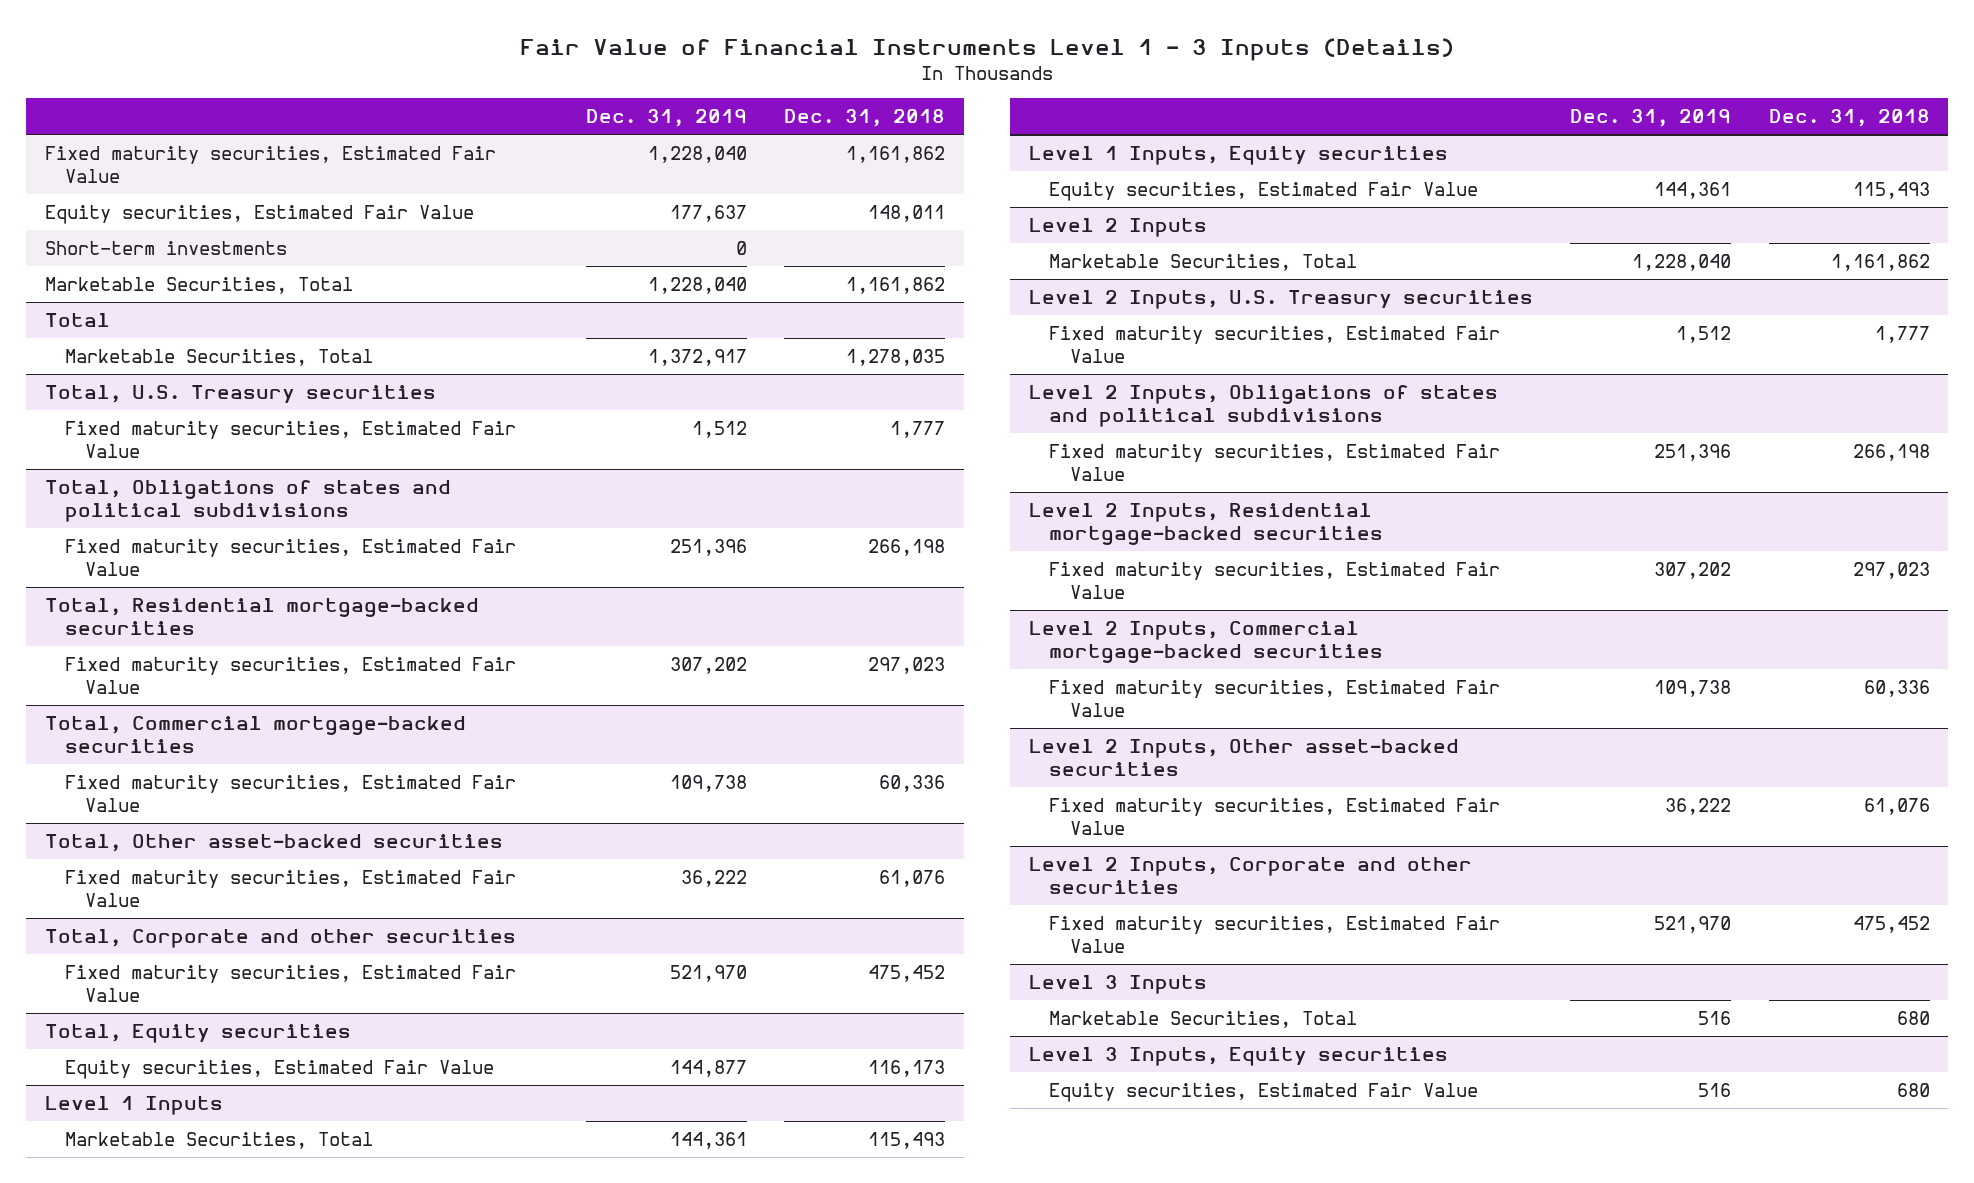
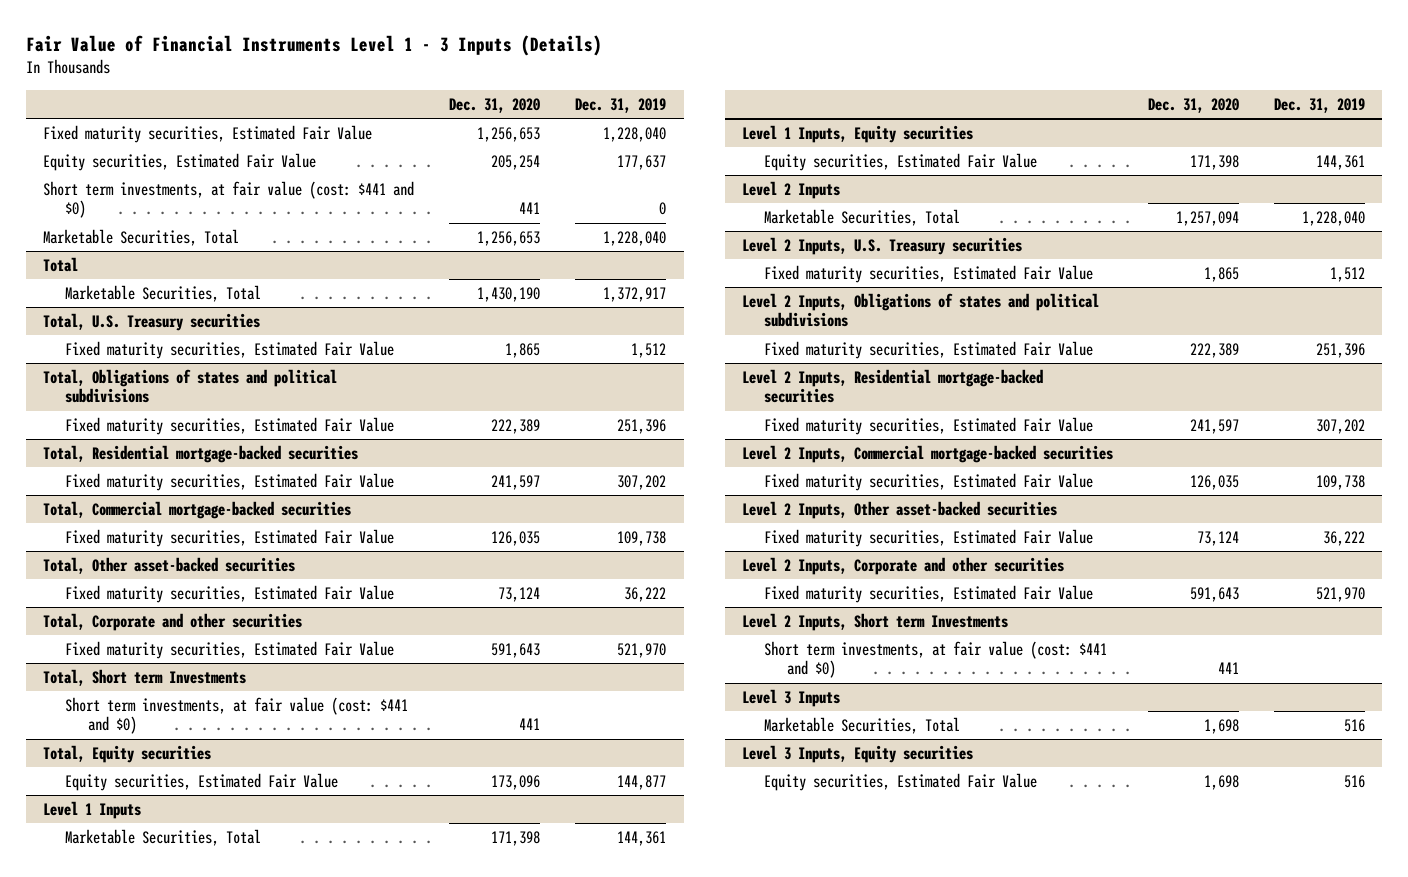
[784,109,946,128] Dec. 31, 2018 -> none
none -> [449,97,541,113] Dec. 31, 2020
[44,240,287,255] Short-term investments -> [43,180,415,219] Short term investments, at fair value (cost: $441 and $0)
none -> [43,668,247,686] Total, Short term Investments
none -> [65,696,409,735] Short term investments, at fair value (cost: $441 and $0)
none -> [742,612,1009,631] Level 2 Inputs, Short term Investments
none -> [764,640,1108,679] Short term investments, at fair value (cost: $441 and $0)

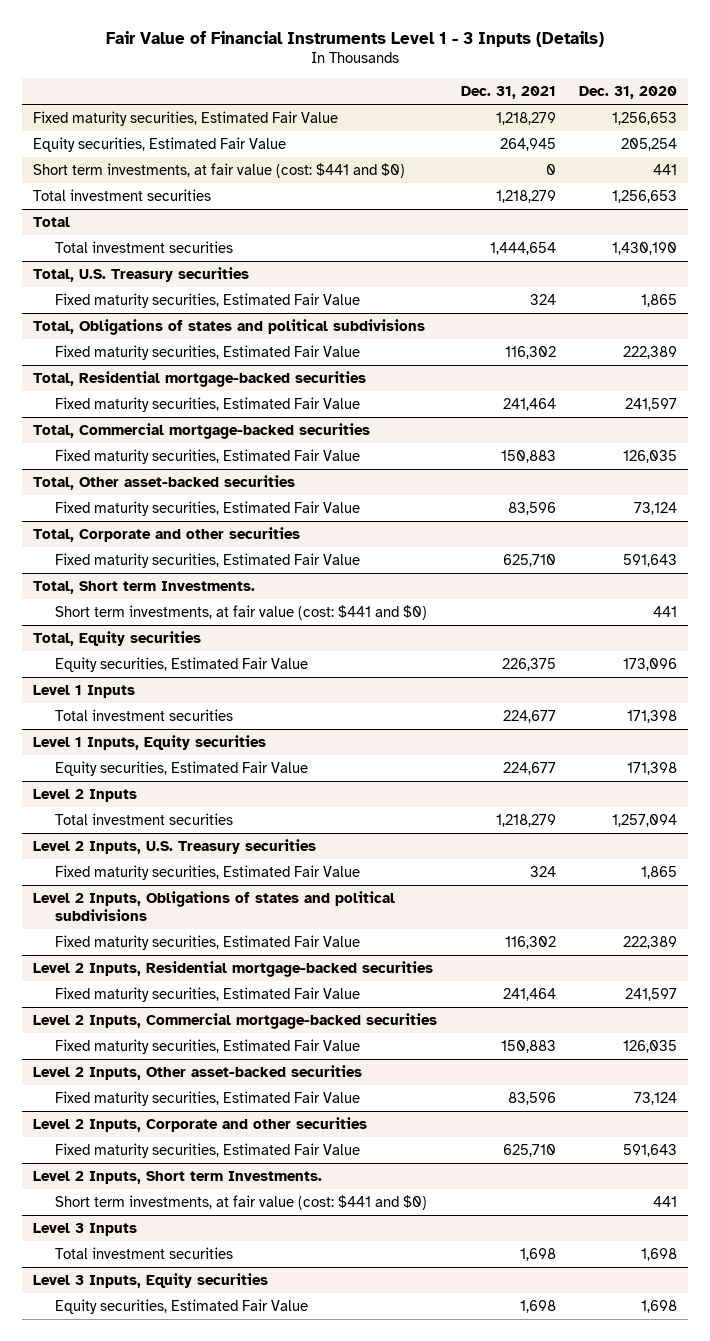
[575,97,667,113] Dec. 31, 2019 -> none
none -> [460,85,556,99] Dec. 31, 2021
[43,228,240,246] Marketable Securities, Total -> [33,189,212,202] Total investment securities
[65,284,262,302] Marketable Securities, Total -> [55,241,234,254] Total investment securities
[43,668,247,686] Total, Short term Investments -> [33,581,256,595] Total, Short term Investments.
[65,828,262,846] Marketable Securities, Total -> [55,709,234,722] Total investment securities
[764,208,961,226] Marketable Securities, Total -> [55,813,234,826] Total investment securities
[742,612,1009,631] Level 2 Inputs, Short term Investments -> [33,1171,323,1185] Level 2 Inputs, Short term Investments.
[764,716,961,734] Marketable Securities, Total -> [55,1247,234,1260] Total investment securities

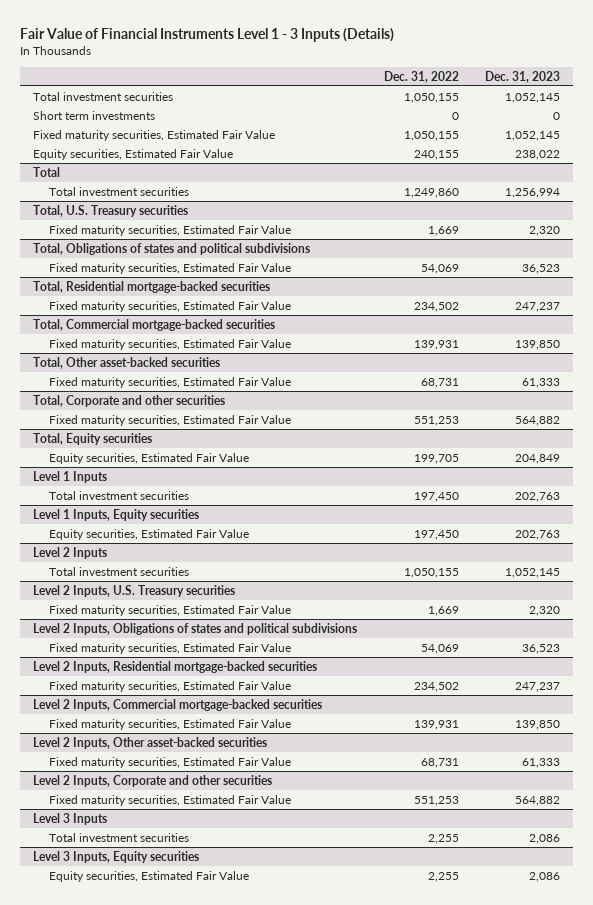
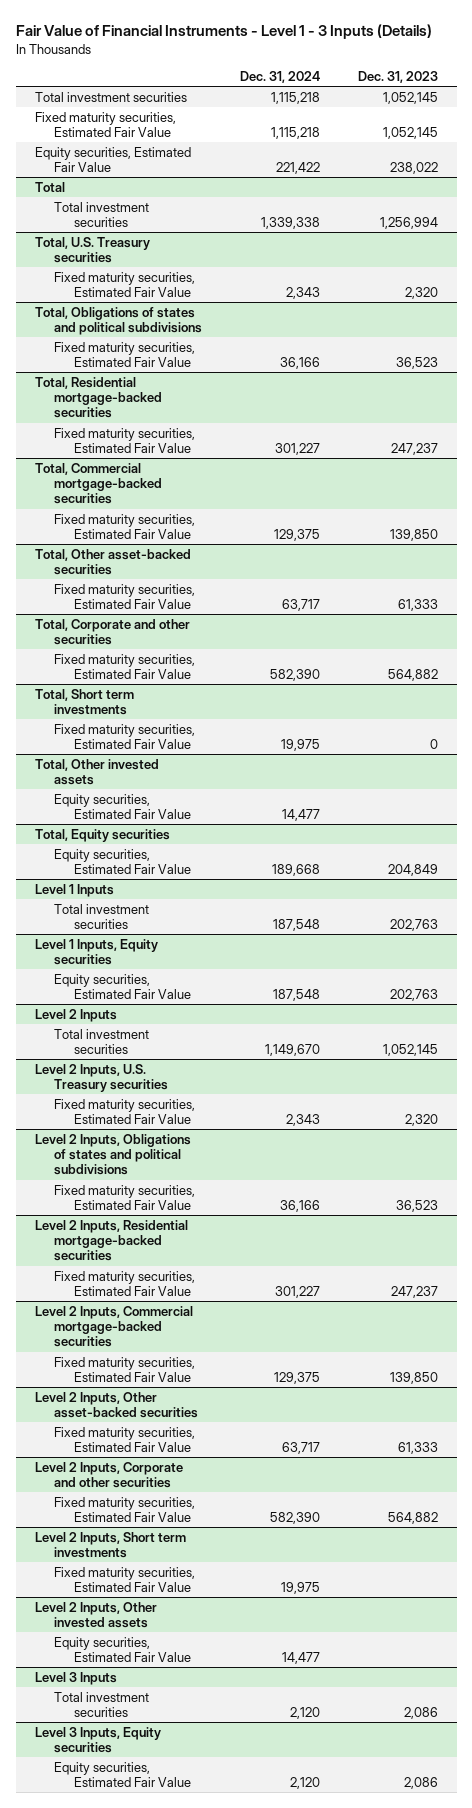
[20,27,395,42] Fair Value of Financial Instruments Level 1 - 3 Inputs (Details) -> [15,24,432,40] Fair Value of Financial Instruments - Level 1 - 3 Inputs (Details)
[383,70,459,83] Dec. 31, 2022 -> none
none -> [240,71,321,84] Dec. 31, 2024
[33,110,156,120] Short term investments -> none
none -> [34,688,134,716] Total, Short term investments
none -> [54,723,196,750] Fixed maturity securities, Estimated Fair Value
none -> [34,758,159,786] Total, Other invested assets
none -> [54,793,192,820] Equity securities, Estimated Fair Value
none -> [34,1531,186,1559] Level 2 Inputs, Short term investments
none -> [54,1566,196,1593] Fixed maturity securities, Estimated Fair Value
none -> [34,1601,157,1629] Level 2 Inputs, Other invested assets
none -> [54,1636,192,1663] Equity securities, Estimated Fair Value

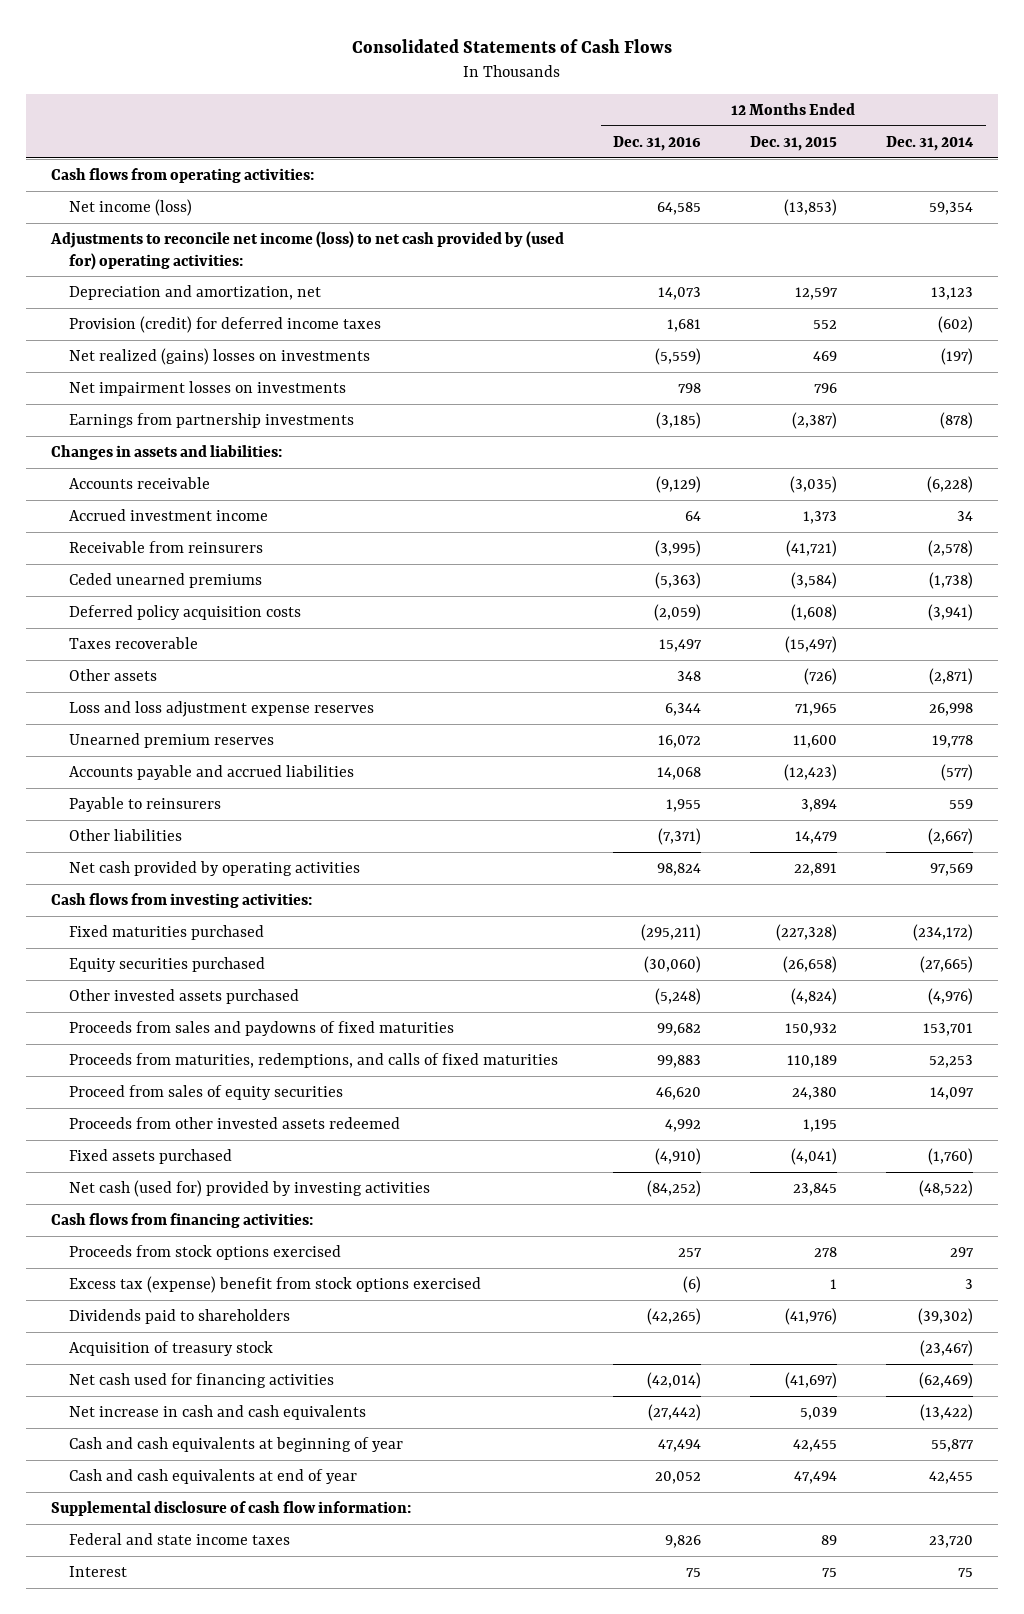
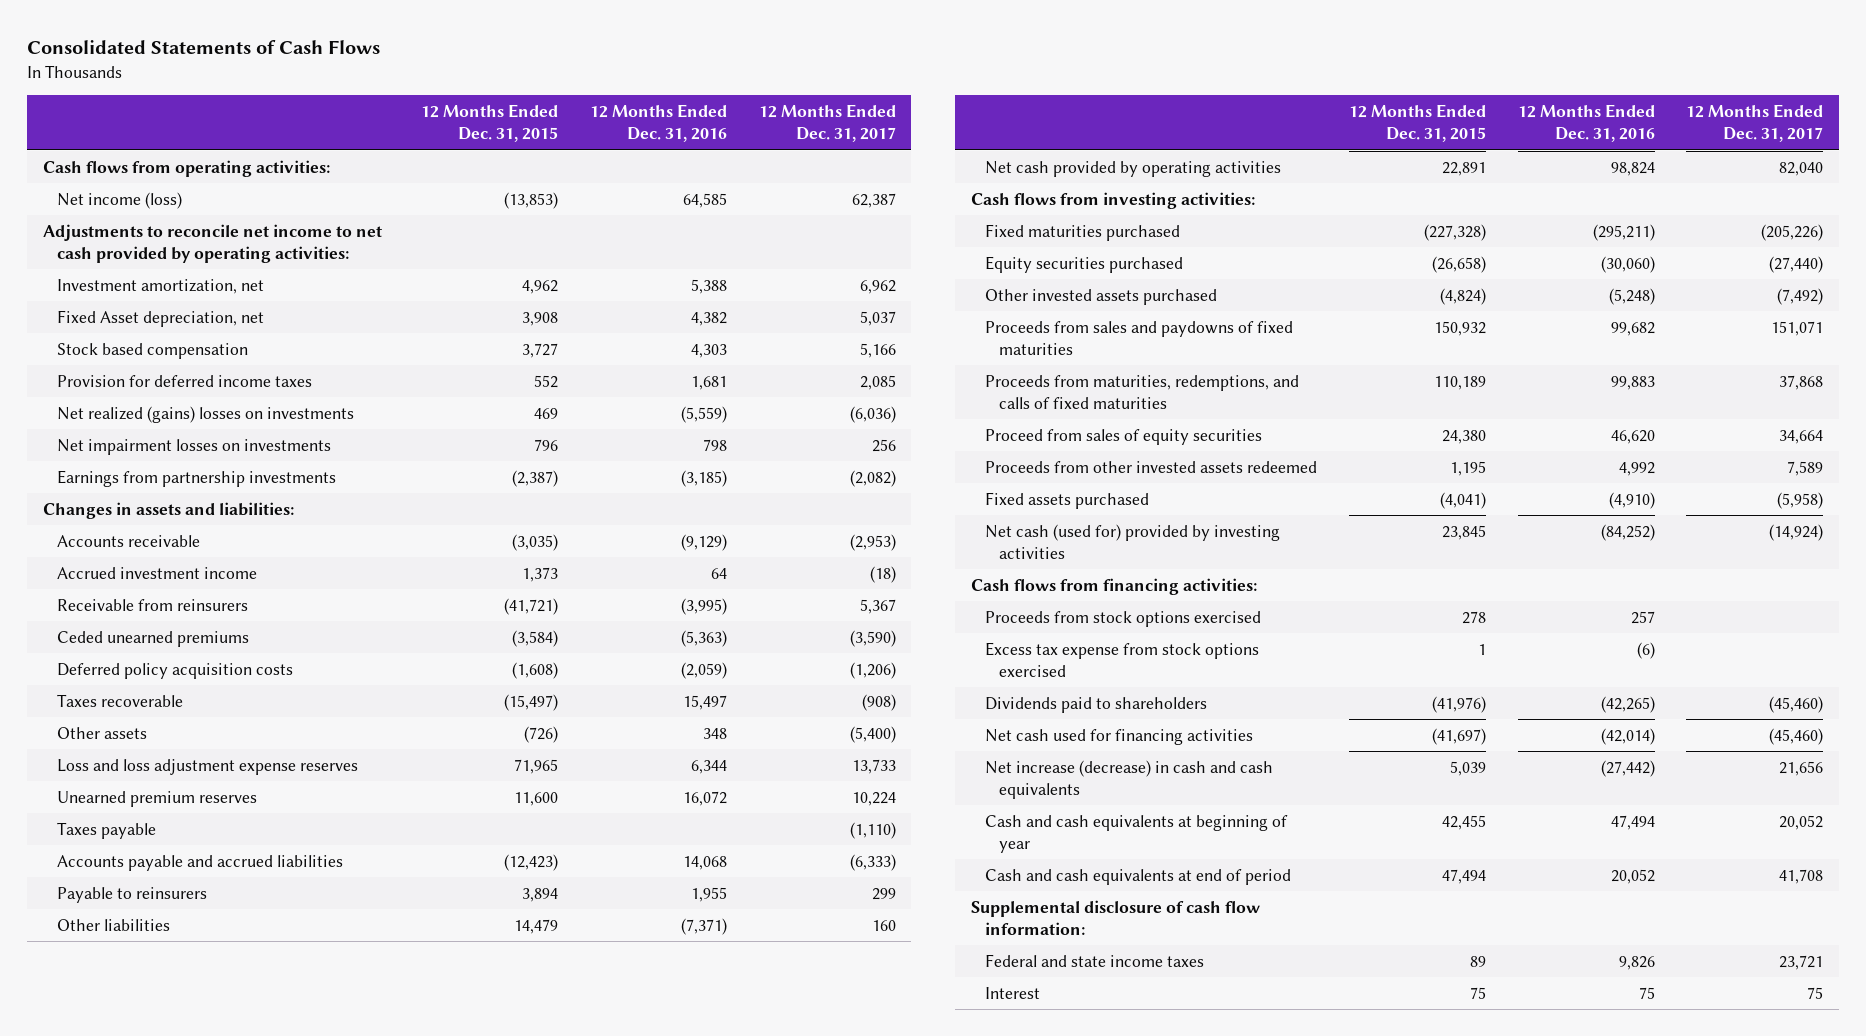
[886,135,975,151] Dec. 31, 2014 -> none
none -> [758,103,896,143] 12 Months Ended Dec. 31, 2017
[49,230,564,270] Adjustments to reconcile net income (loss) to net cash provided by (used for) operating activities: -> [43,223,383,264] Adjustments to reconcile net income to net cash provided by operating activities:
[69,284,322,300] Depreciation and amortization, net -> [57,278,265,294] Investment amortization, net
[657,286,701,300] 14,073 -> [690,278,727,294] 5,388
[795,286,839,300] 12,597 -> [521,279,558,294] 4,962
none -> [57,309,265,327] Fixed Asset depreciation, net
none -> [57,342,249,359] Stock based compensation
[69,315,382,333] Provision (credit) for deferred income taxes -> [57,374,313,387] Provision for deferred income taxes
none -> [57,821,157,839] Taxes payable
[69,1275,482,1293] Excess tax (expense) benefit from stock options exercised -> [984,641,1259,678] Excess tax expense from stock options exercised
[69,1340,274,1356] Acquisition of treasury stock -> none
[69,1404,367,1420] Net increase in cash and cash equivalents -> [984,759,1273,800] Net increase (decrease) in cash and cash equivalents
[69,1468,358,1484] Cash and cash equivalents at end of year -> [984,868,1291,885] Cash and cash equivalents at end of period

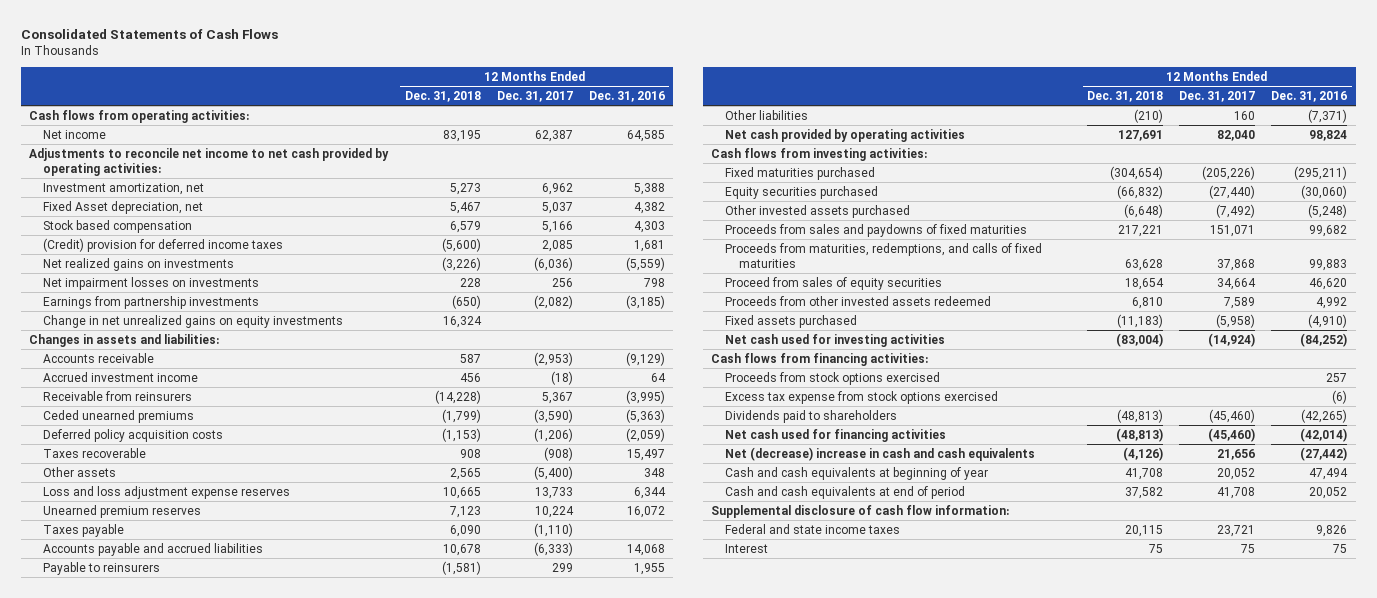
[420,103,558,143] 12 Months Ended Dec. 31, 2015 -> none
none -> [404,91,481,103] Dec. 31, 2018
[57,191,183,209] Net income (loss) -> [42,129,106,139] Net income
[57,374,313,387] Provision for deferred income taxes -> [42,237,283,252] (Credit) provision for deferred income taxes
[57,405,355,423] Net realized (gains) losses on investments -> [42,257,234,271] Net realized gains on investments
none -> [42,314,343,328] Change in net unrealized gains on equity investments
[984,523,1280,560] Net cash (used for) provided by investing activities -> [724,333,945,347] Net cash used for investing activities
[984,759,1273,800] Net increase (decrease) in cash and cash equivalents -> [724,446,1035,461] Net (decrease) increase in cash and cash equivalents

